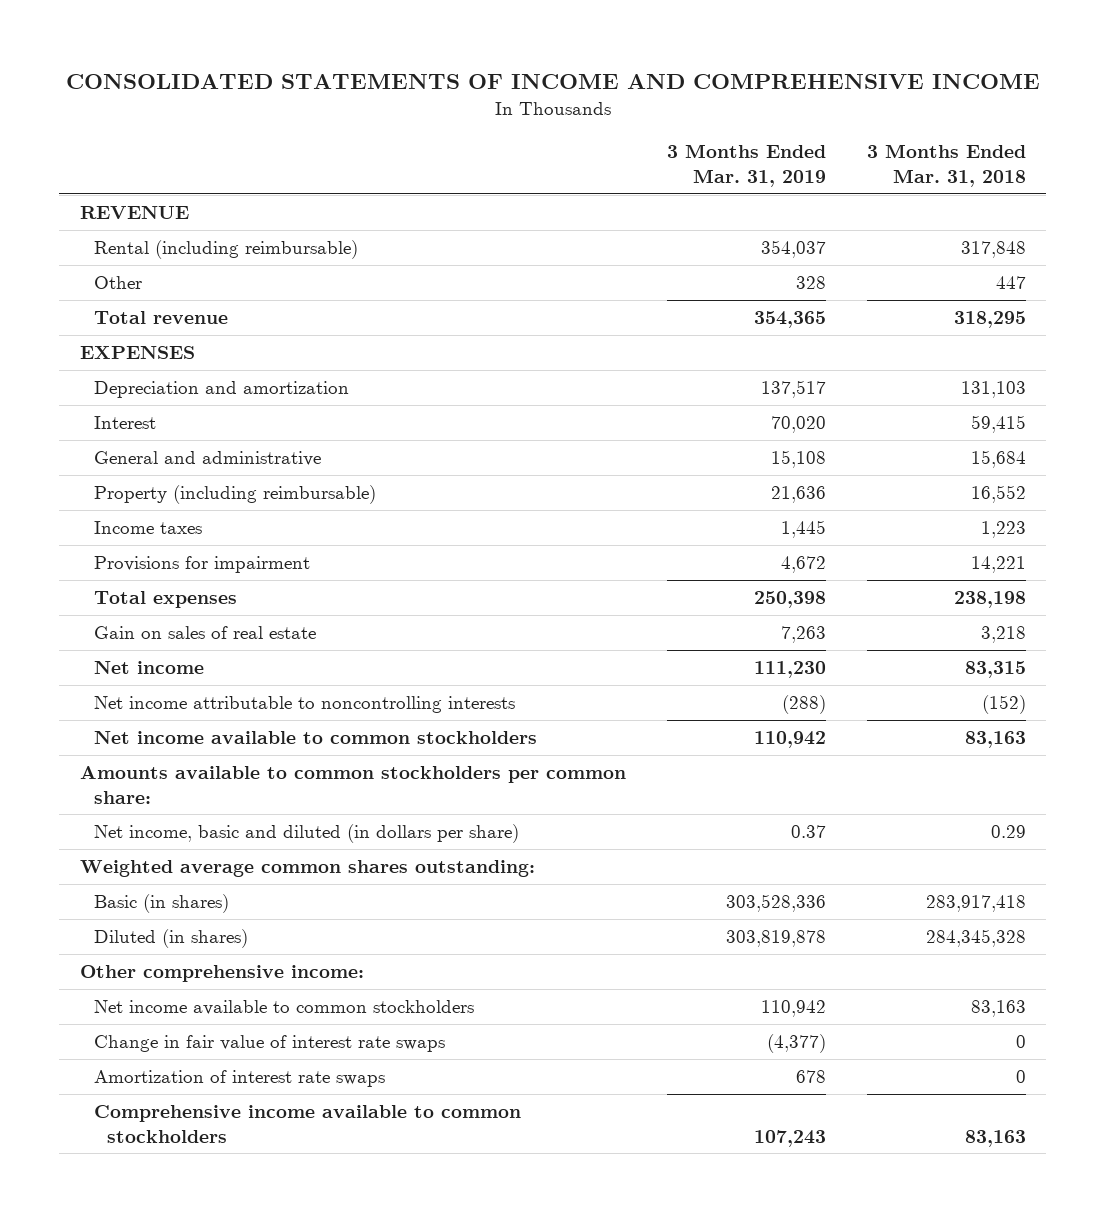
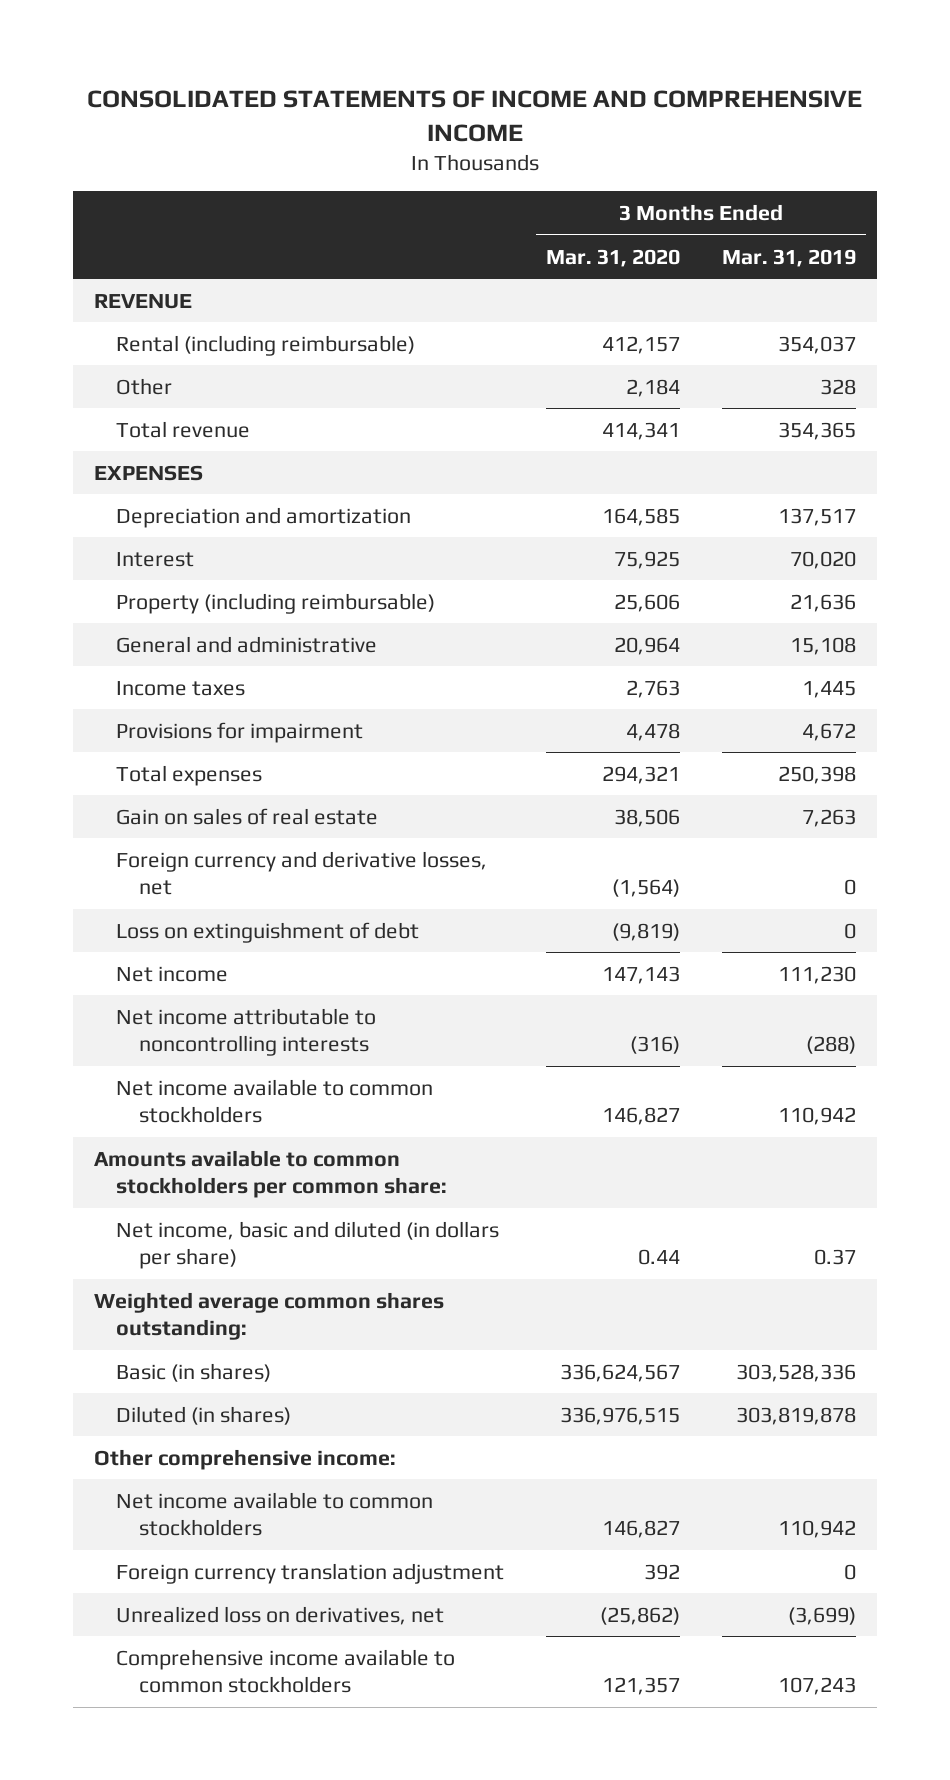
[866,144,1026,187] 3 Months Ended Mar. 31, 2018 -> none
none -> [546,248,681,267] Mar. 31, 2020
[93,450,321,466] General and administrative -> [116,635,378,653] General and administrative
none -> [116,850,488,896] Foreign currency and derivative losses, net
none -> [116,921,420,943] Loss on extinguishment of debt
[93,1034,445,1052] Change in fair value of interest rate swaps -> none
[93,1069,385,1087] Amortization of interest rate swaps -> none
none -> [116,1562,505,1584] Foreign currency translation adjustment
none -> [116,1605,445,1625] Unrealized loss on derivatives, net

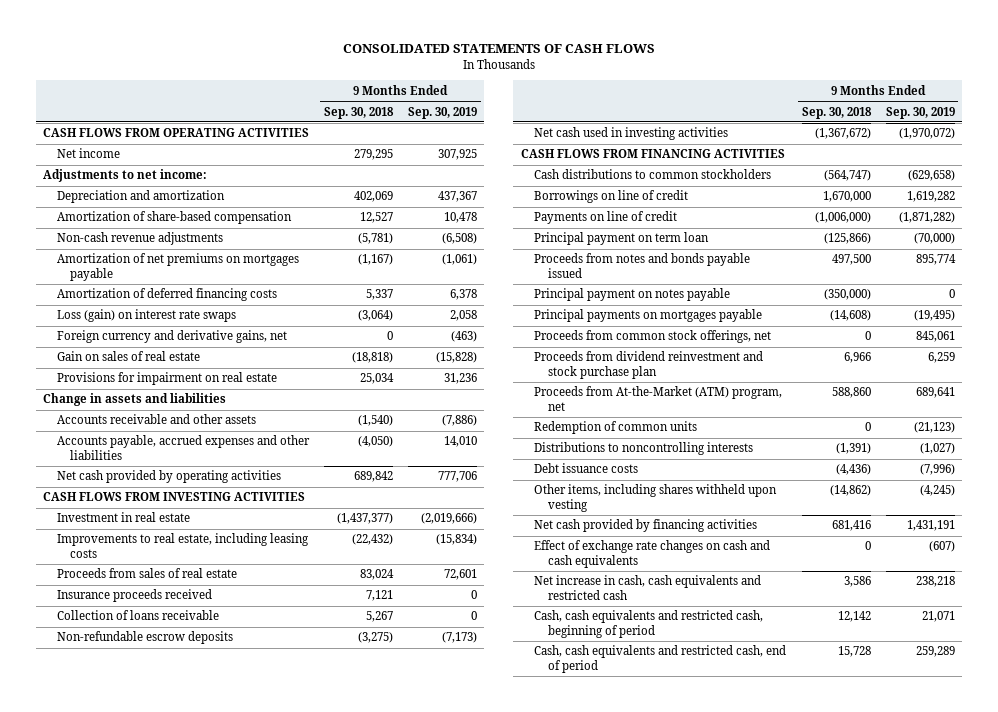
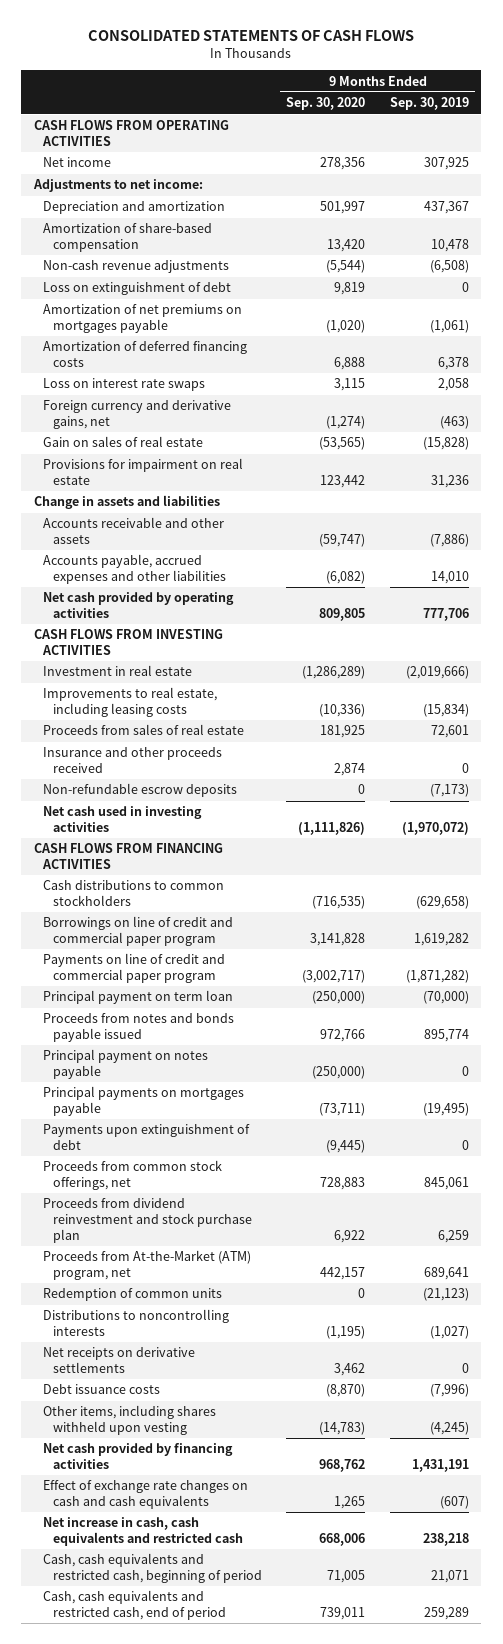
[324,106,395,119] Sep. 30, 2018 -> none
none -> [286,97,366,111] Sep. 30, 2020
none -> [43,282,232,296] Loss on extinguishment of debt
[56,309,236,323] Loss (gain) on interest rate swaps -> [43,378,206,392] Loss on interest rate swaps
[56,610,219,621] Collection of loans receivable -> none
[56,589,212,603] Insurance proceeds received -> [43,747,223,774] Insurance and other proceeds received
[534,190,689,204] Borrowings on line of credit -> [43,916,234,947] Borrowings on line of credit and commercial paper program
[534,211,678,225] Payments on line of credit -> [43,953,226,984] Payments on line of credit and commercial paper program
none -> [43,1124,251,1151] Payments upon extinguishment of debt
none -> [43,1347,196,1374] Net receipts on derivative settlements

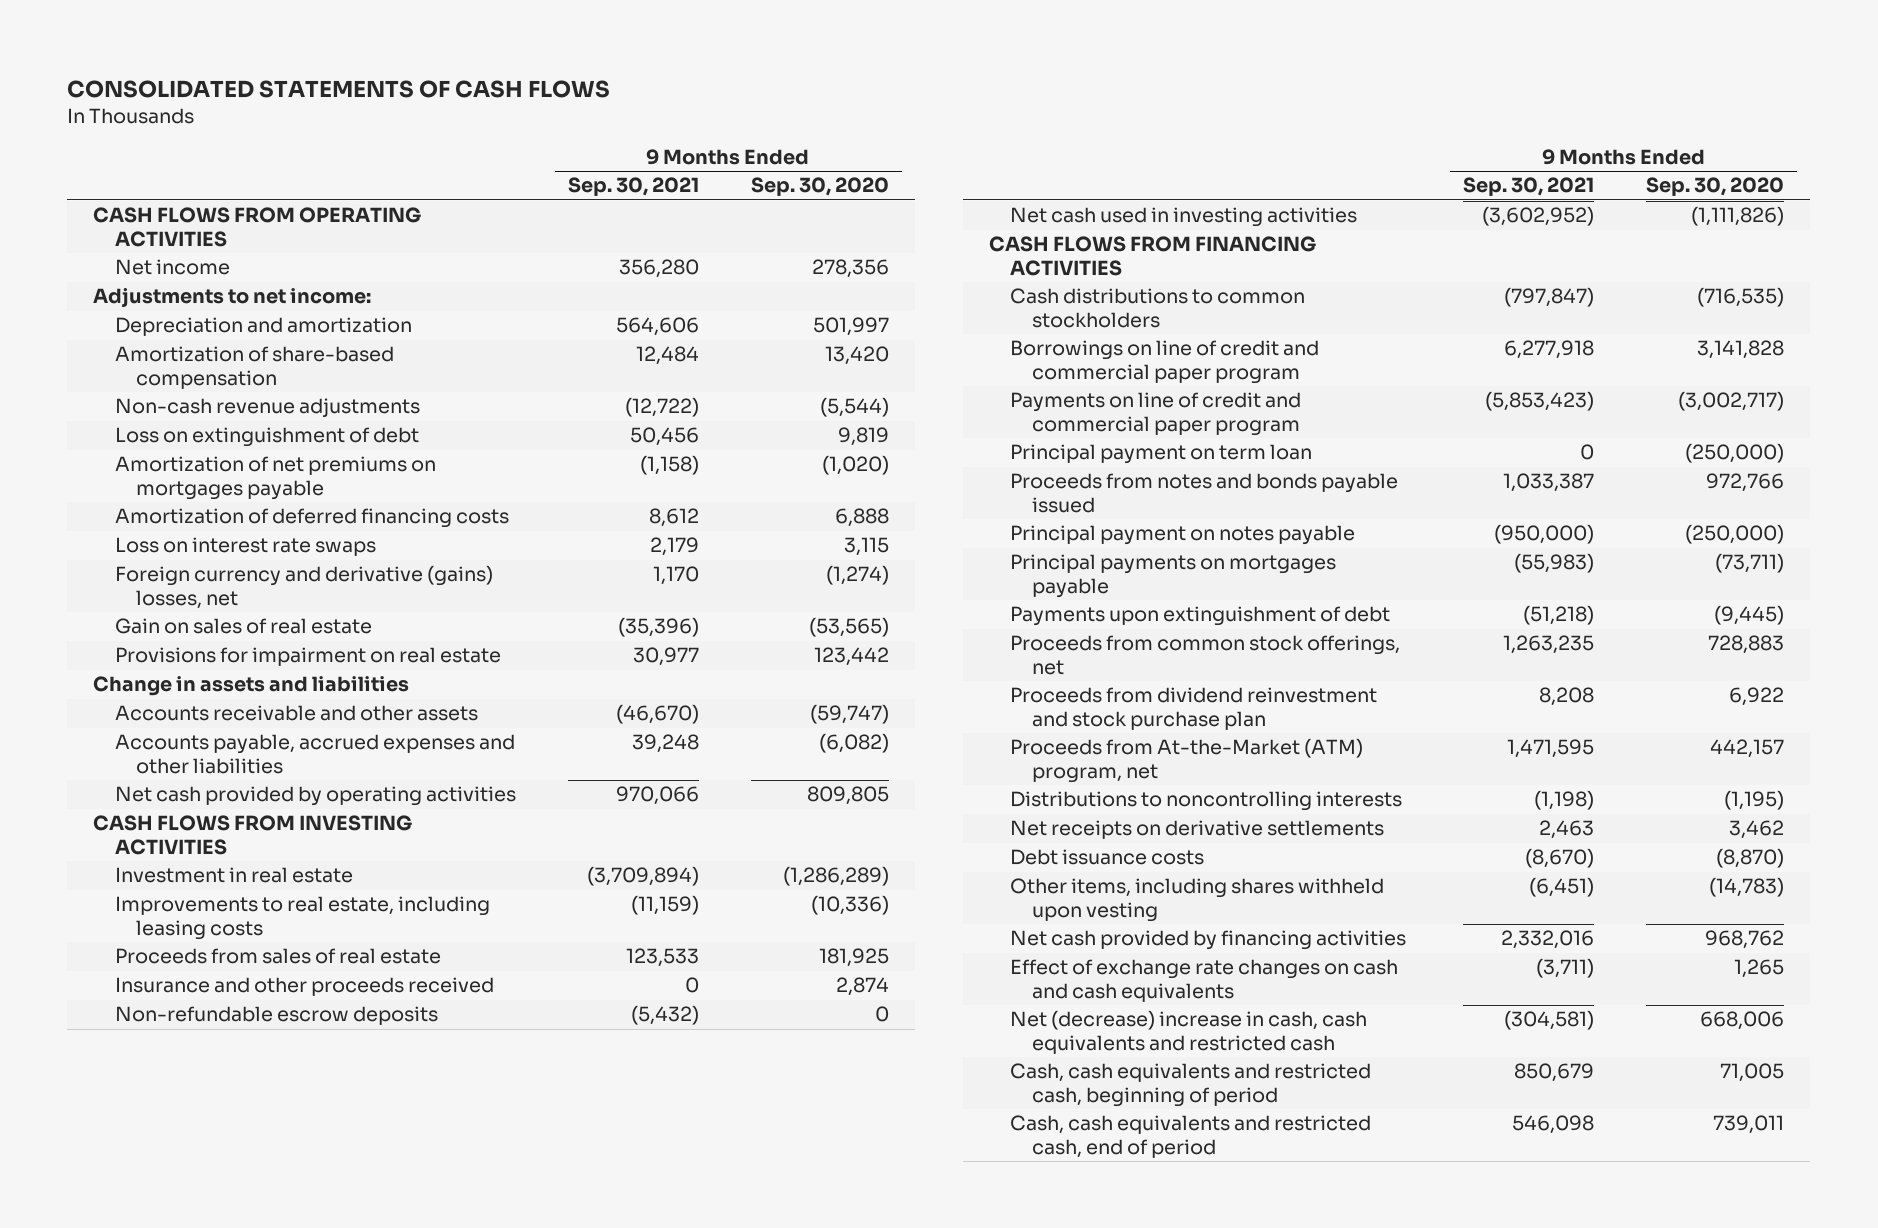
[390,97,470,111] Sep. 30, 2019 -> none
none -> [567,177,699,197] Sep. 30, 2021
[43,400,232,430] Foreign currency and derivative gains, net -> [114,565,493,610] Foreign currency and derivative (gains) losses, net
[43,1288,223,1302] Redemption of common units -> none
[43,1517,243,1547] Net increase in cash, cash equivalents and restricted cash -> [1010,1010,1368,1055] Net (decrease) increase in cash, cash equivalents and restricted cash

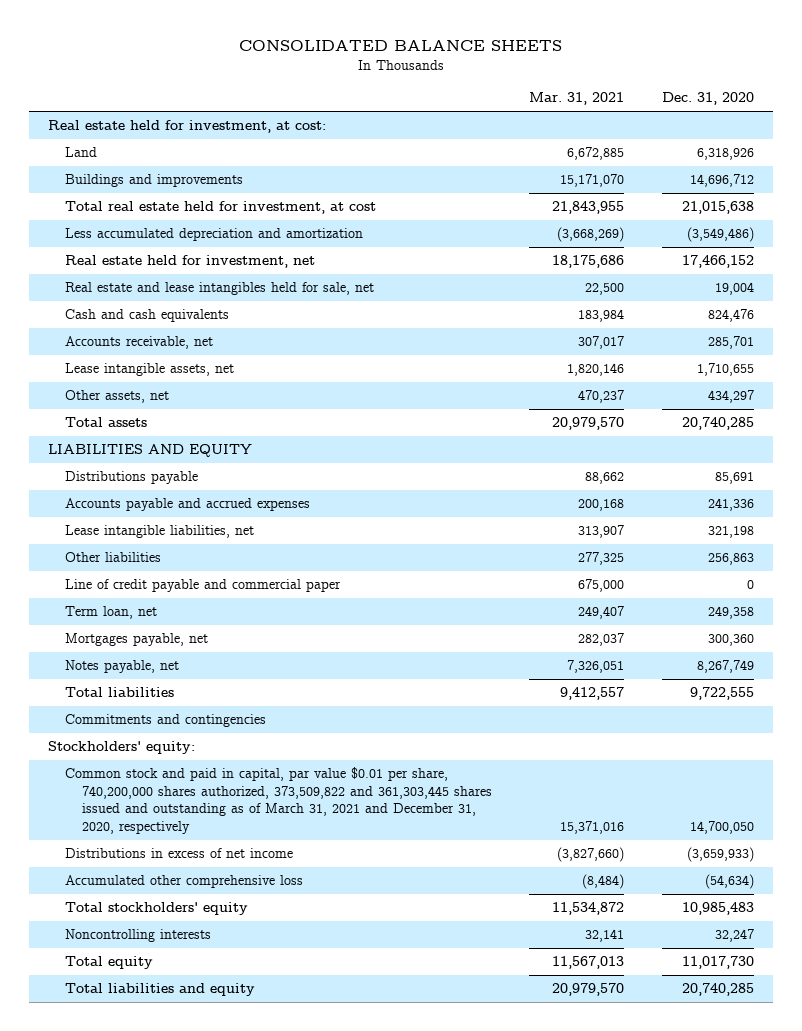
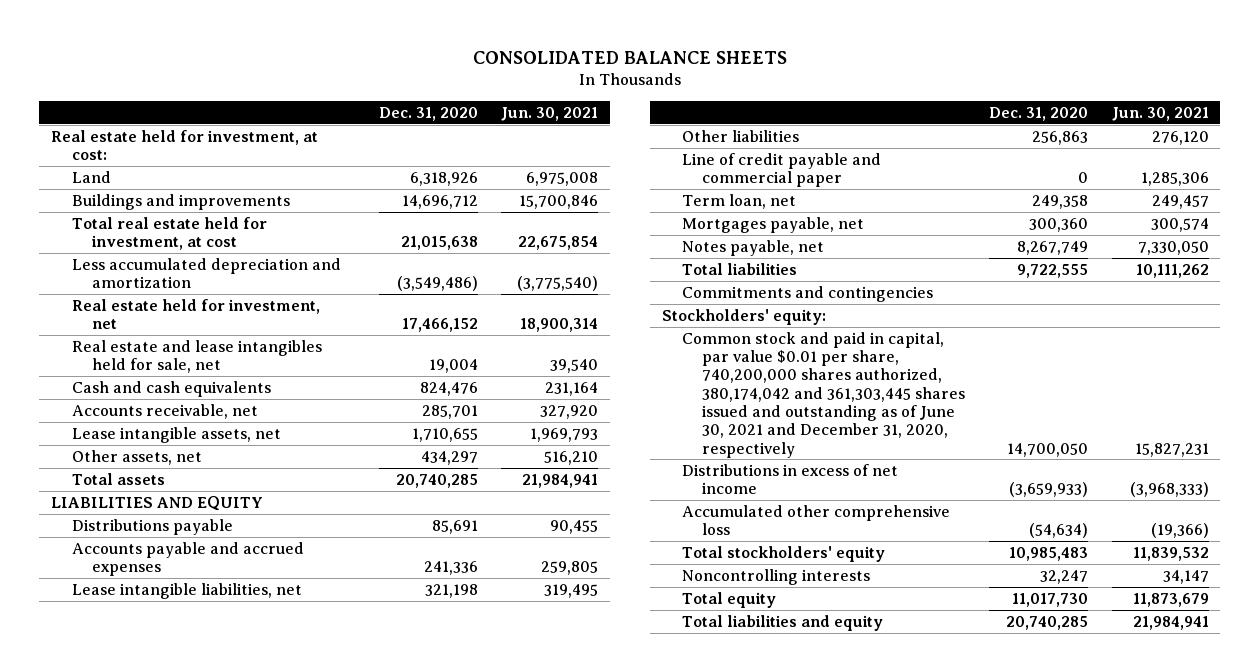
[529,92,625,106] Mar. 31, 2021 -> none
none -> [501,106,599,121] Jun. 30, 2021
[64,767,492,834] Common stock and paid in capital, par value $0.01 per share, 740,200,000 shares authorized, 373,509,822 and 361,303,445 shares issued and outstanding as of March 31, 2021 and December 31, 2020, respectively -> [681,331,966,458] Common stock and paid in capital, par value $0.01 per share, 740,200,000 shares authorized, 380,174,042 and 361,303,445 shares issued and outstanding as of June 30, 2021 and December 31, 2020, respectively

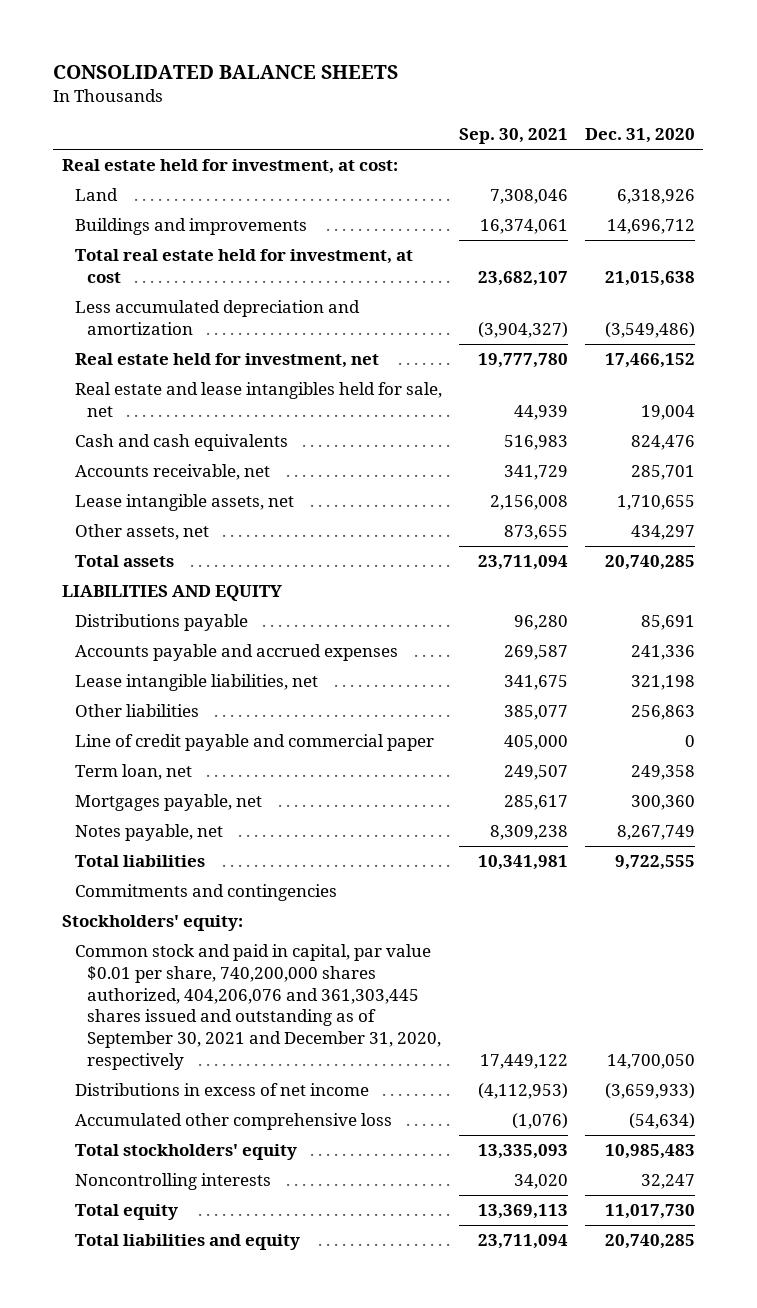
[501,106,599,121] Jun. 30, 2021 -> none
none -> [458,128,568,145] Sep. 30, 2021
[681,331,966,458] Common stock and paid in capital, par value $0.01 per share, 740,200,000 shares authorized, 380,174,042 and 361,303,445 shares issued and outstanding as of June 30, 2021 and December 31, 2020, respectively -> [74,944,442,1071] Common stock and paid in capital, par value $0.01 per share, 740,200,000 shares authorized, 404,206,076 and 361,303,445 shares issued and outstanding as of September 30, 2021 and December 31, 2020, respectively

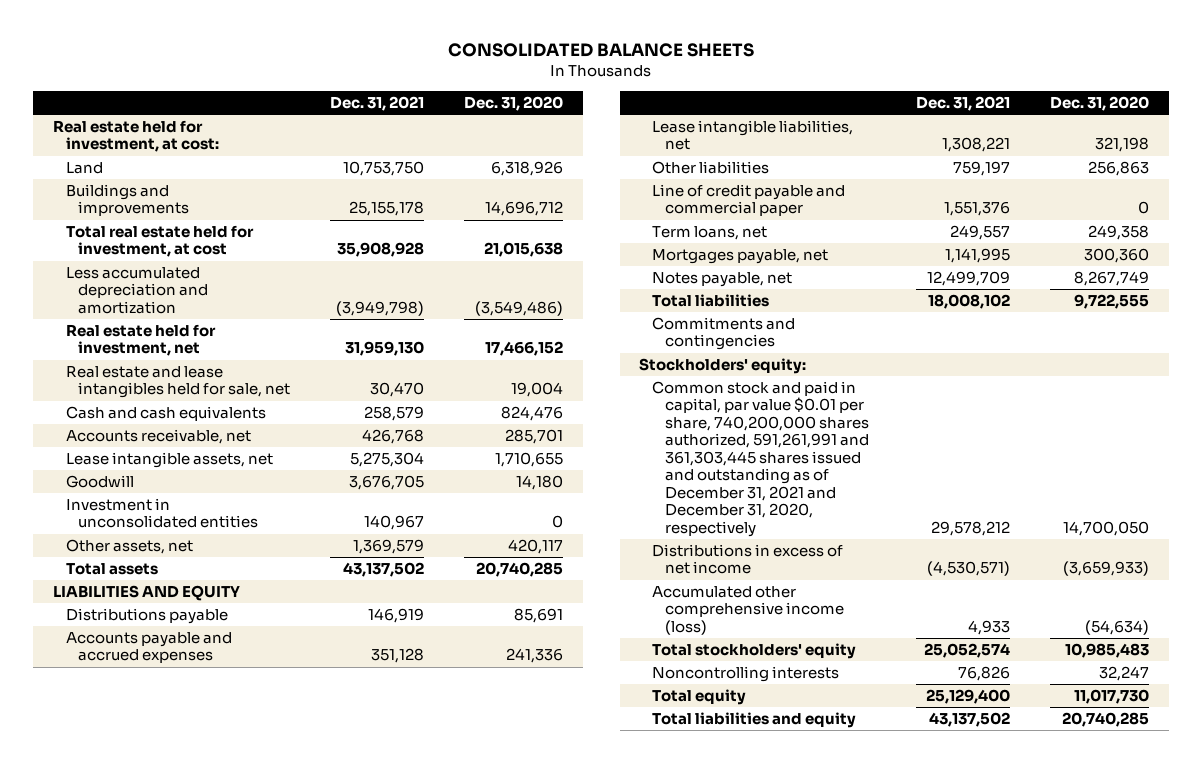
[458,128,568,145] Sep. 30, 2021 -> none
none -> [330,96,425,112] Dec. 31, 2021
none -> [65,474,134,488] Goodwill
none -> [65,497,259,529] Investment in unconsolidated entities
[630,525,695,541] 434,297 -> [507,538,563,554] 420,117
[74,764,192,781] Term loan, net -> [652,225,768,240] Term loans, net
[74,944,442,1071] Common stock and paid in capital, par value $0.01 per share, 740,200,000 shares authorized, 404,206,076 and 361,303,445 shares issued and outstanding as of September 30, 2021 and December 31, 2020, respectively -> [652,380,869,537] Common stock and paid in capital, par value $0.01 per share, 740,200,000 shares authorized, 591,261,991 and 361,303,445 shares issued and outstanding as of December 31, 2021 and December 31, 2020, respectively
[74,1113,392,1131] Accumulated other comprehensive loss -> [652,585,844,635] Accumulated other comprehensive income (loss)

